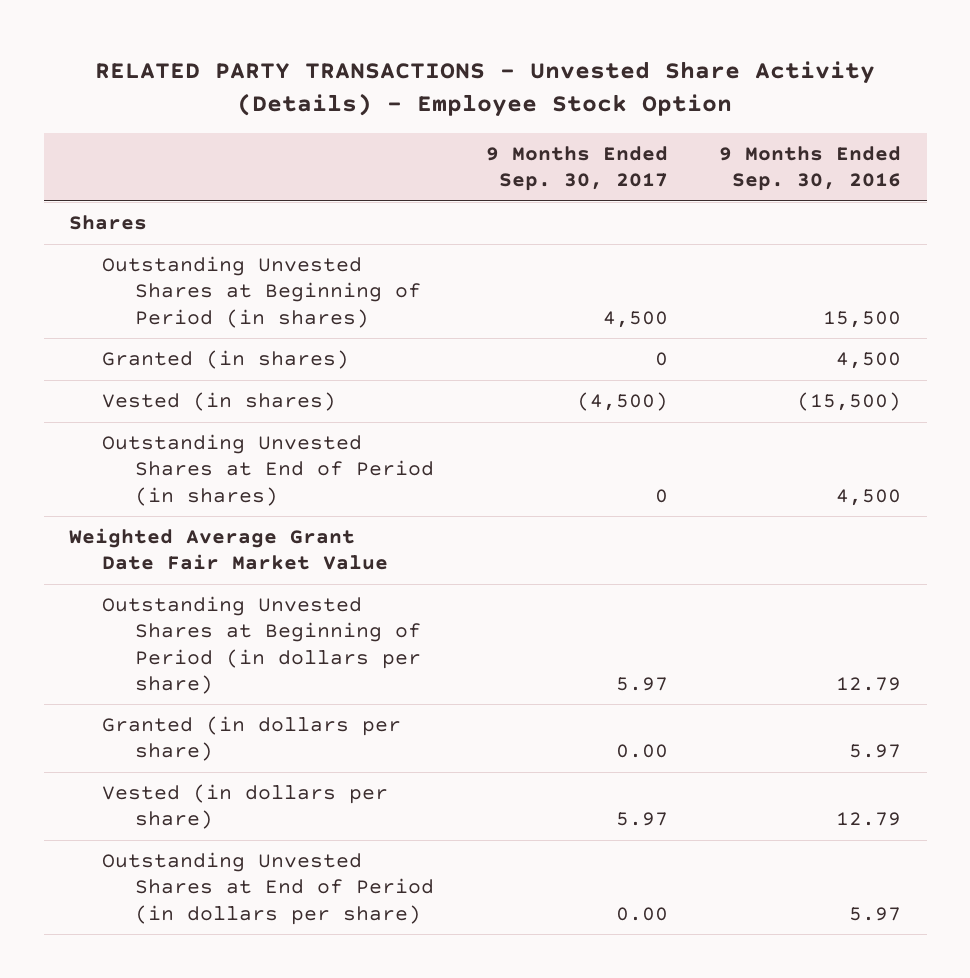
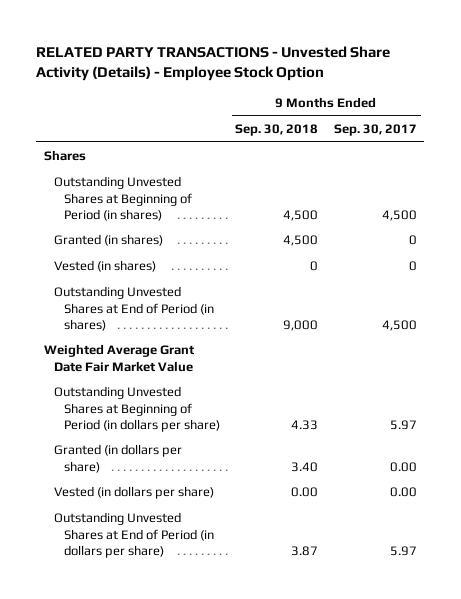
[718,146,901,192] 9 Months Ended Sep. 30, 2016 -> none
none -> [235,124,319,137] Sep. 30, 2018
[576,392,668,412] (4,500) -> [408,261,417,272] 0
[654,488,668,503] 0 -> [381,319,417,331] 4,500
[615,812,668,827] 5.97 -> [389,487,417,498] 0.00
[615,906,668,921] 0.00 -> [389,545,417,556] 5.97

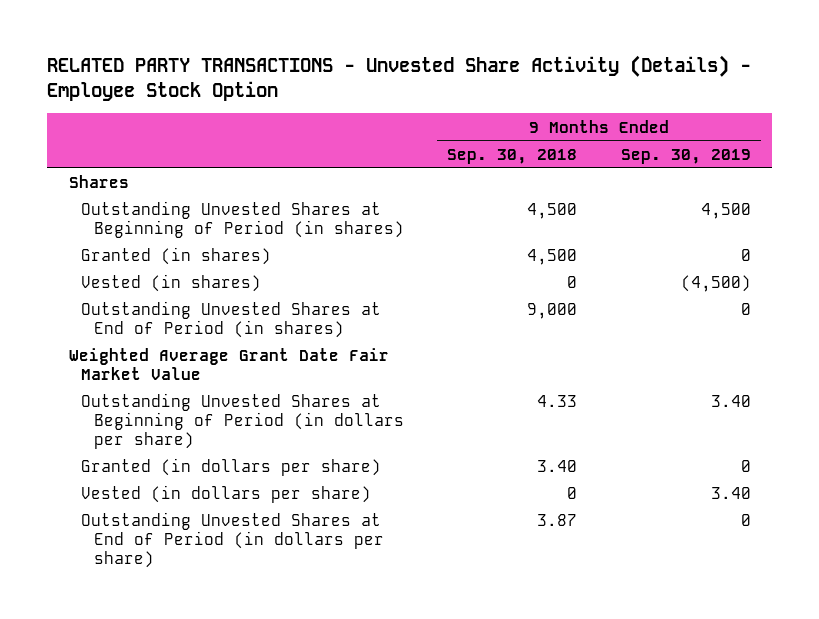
[333,124,417,137] Sep. 30, 2017 -> none
none -> [620,148,751,164] Sep. 30, 2019
[291,487,319,498] 0.00 -> [567,487,578,500] 0

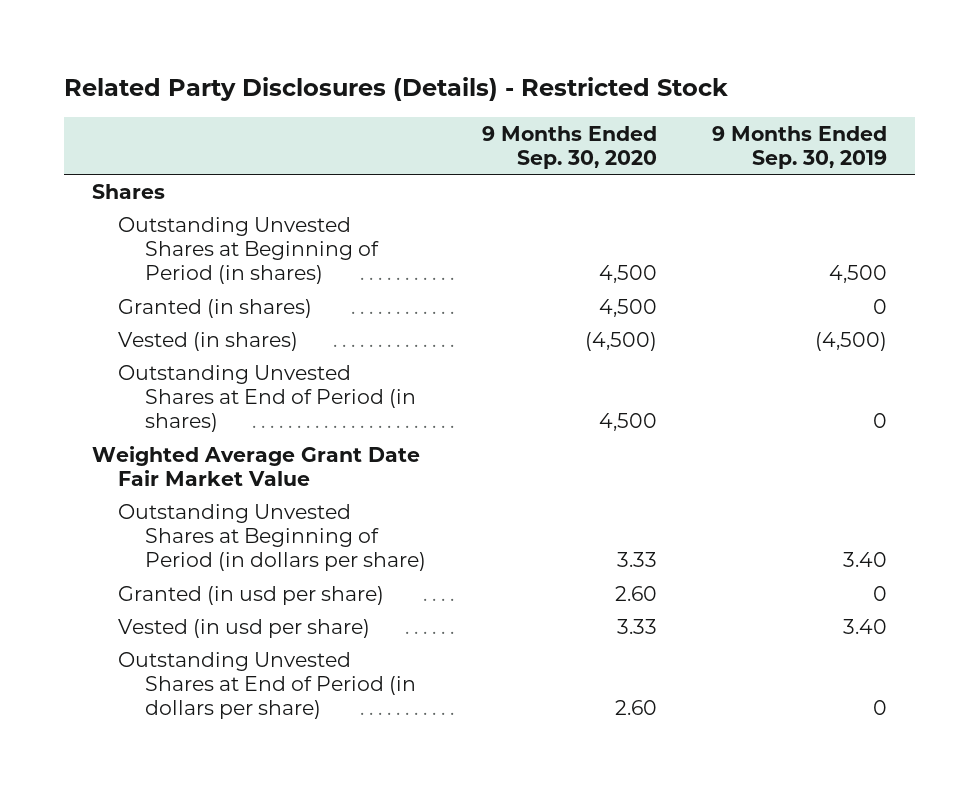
[47,55,752,102] RELATED PARTY TRANSACTIONS - Unvested Share Activity (Details) - Employee Stock Option -> [63,77,728,102] Related Party Disclosures (Details) - Restricted Stock
[447,148,578,164] Sep. 30, 2018 -> none
none -> [481,125,657,169] 9 Months Ended Sep. 30, 2020
[81,458,382,477] Granted (in dollars per share) -> [118,585,385,605] Granted (in usd per share)
[81,485,372,504] Vested (in dollars per share) -> [118,618,371,638] Vested (in usd per share)

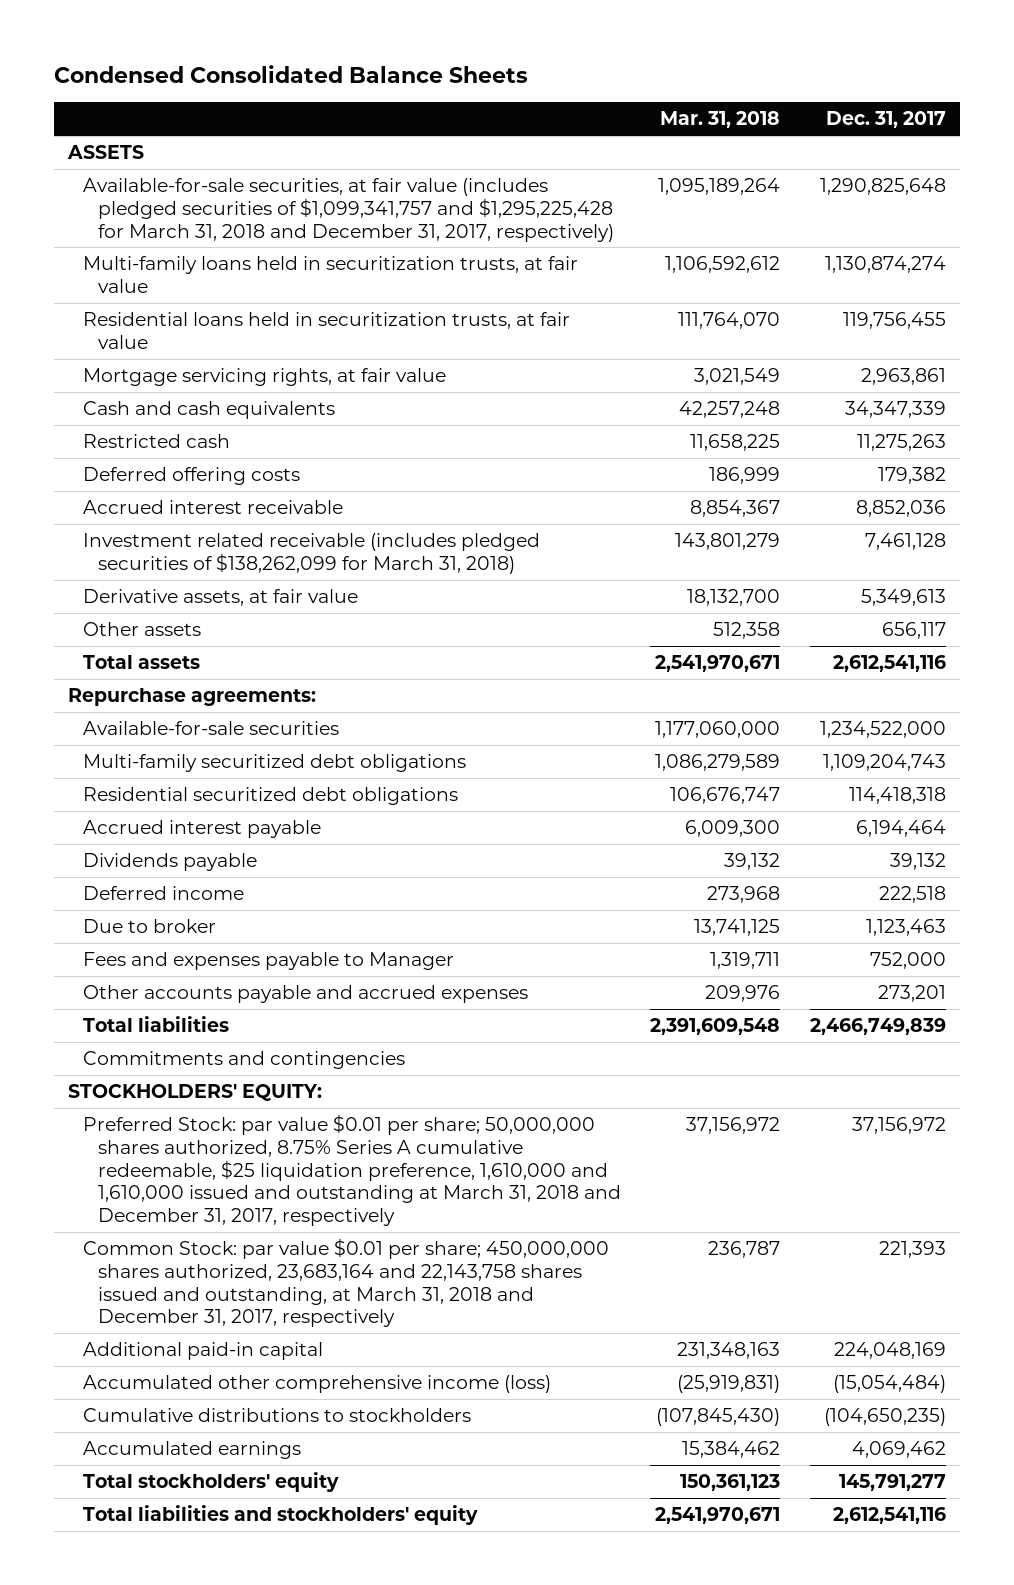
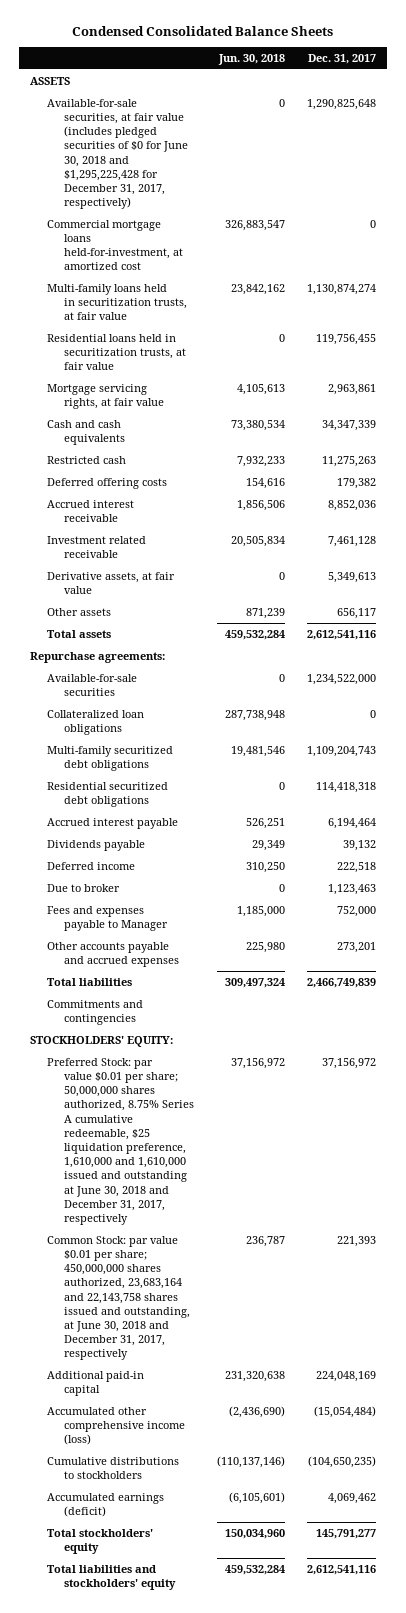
[660,111,781,129] Mar. 31, 2018 -> none
none -> [217,54,285,66] Jun. 30, 2018
[82,178,614,242] Available-for-sale securities, at fair value (includes pledged securities of $1,099,341,757 and $1,295,225,428 for March 31, 2018 and December 31, 2017, respectively) -> [47,98,189,210] Available-for-sale securities, at fair value (includes pledged securities of $0 for June 30, 2018 and $1,295,225,428 for December 31, 2017, respectively)
none -> [47,219,184,271] Commercial mortgage loans held-for-investment, at amortized cost
[82,533,540,574] Investment related receivable (includes pledged securities of $138,262,099 for March 31, 2018) -> [47,535,147,559] Investment related receivable
none -> [47,709,145,736] Collateralized loan obligations
[82,1114,621,1226] Preferred Stock: par value $0.01 per share; 50,000,000 shares authorized, 8.75% Series A cumulative redeemable, $25 liquidation preference, 1,610,000 and 1,610,000 issued and outstanding at March 31, 2018 and December 31, 2017, respectively -> [47,1057,195,1226] Preferred Stock: par value $0.01 per share; 50,000,000 shares authorized, 8.75% Series A cumulative redeemable, $25 liquidation preference, 1,610,000 and 1,610,000 issued and outstanding at June 30, 2018 and December 31, 2017, respectively
[82,1238,609,1328] Common Stock: par value $0.01 per share; 450,000,000 shares authorized, 23,683,164 and 22,143,758 shares issued and outstanding, at March 31, 2018 and December 31, 2017, respectively -> [47,1235,191,1361] Common Stock: par value $0.01 per share; 450,000,000 shares authorized, 23,683,164 and 22,143,758 shares issued and outstanding, at June 30, 2018 and December 31, 2017, respectively
[82,1441,301,1460] Accumulated earnings -> [47,1492,165,1518] Accumulated earnings (deficit)

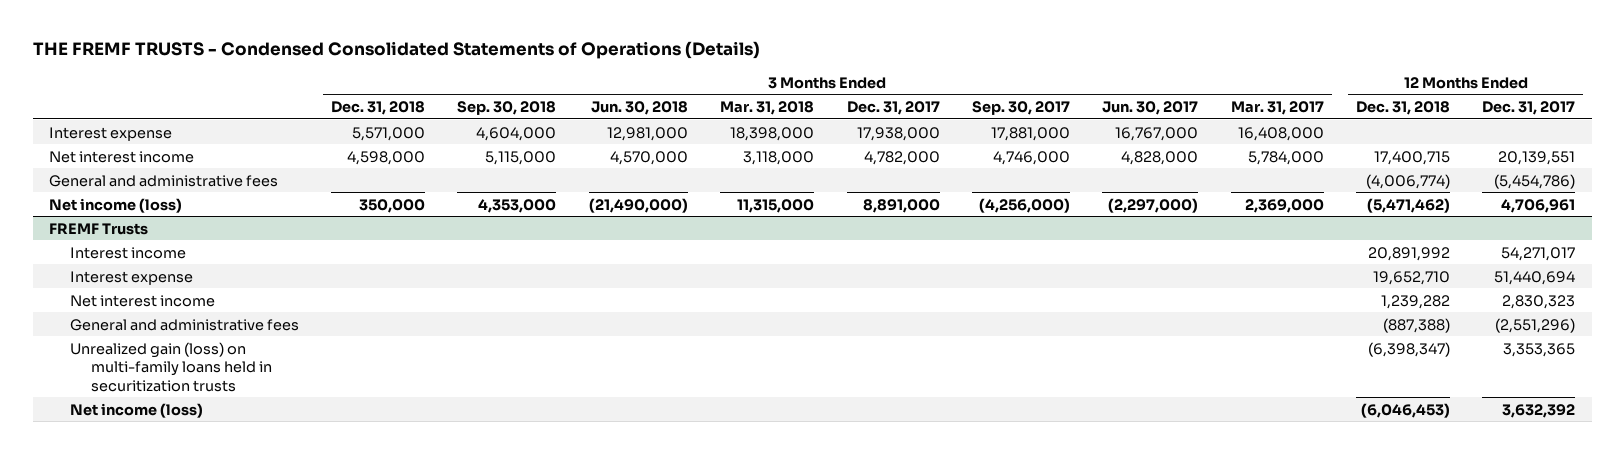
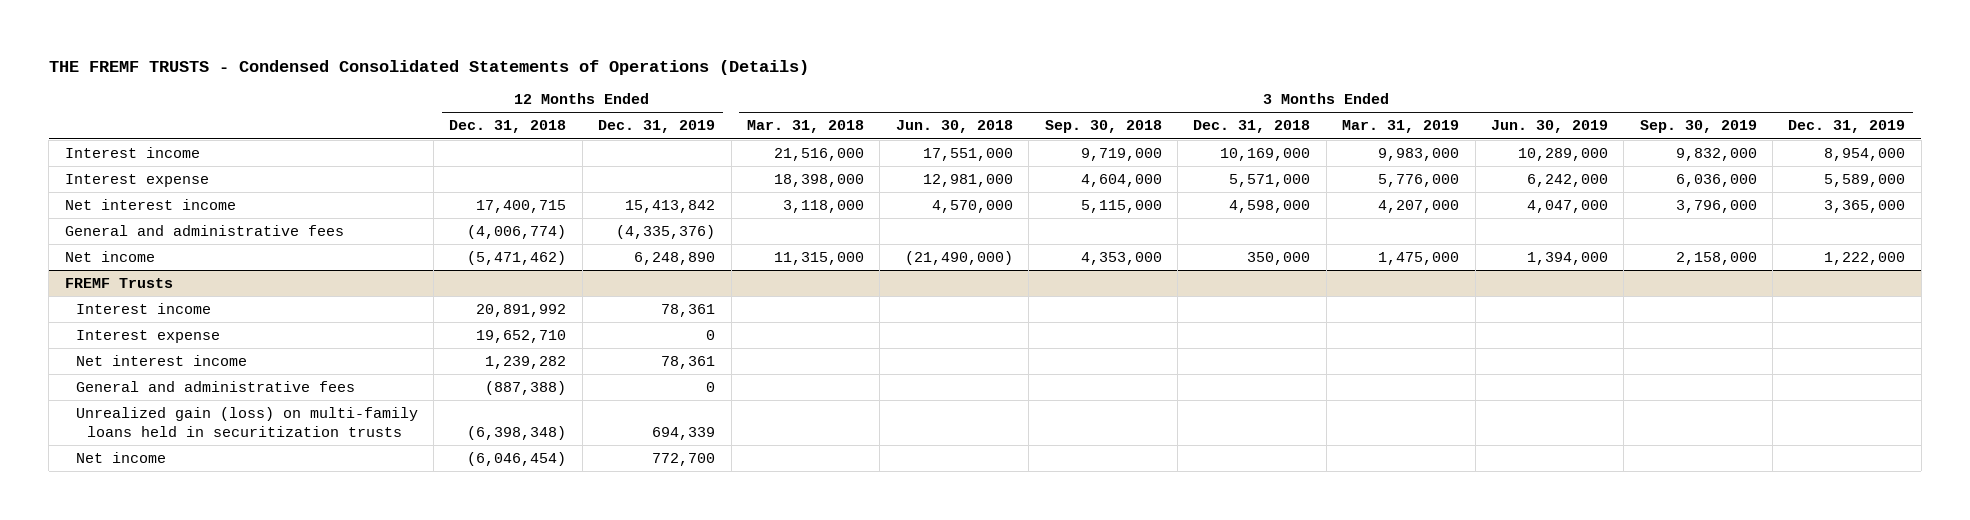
[846,101,940,116] Dec. 31, 2017 -> none
[971,101,1070,116] Sep. 30, 2017 -> none
[1102,101,1199,116] Jun. 30, 2017 -> none
[1230,101,1324,116] Mar. 31, 2017 -> none
[1482,101,1576,116] Dec. 31, 2017 -> none
none -> [598,120,716,134] Dec. 31, 2019
none -> [1342,120,1460,134] Mar. 31, 2019
none -> [1490,120,1608,134] Jun. 30, 2019
none -> [1639,120,1757,134] Sep. 30, 2019
none -> [1788,120,1906,134] Dec. 31, 2019
none -> [64,146,200,158] Interest income
[48,197,182,213] Net income (loss) -> [64,250,155,262] Net income
[1367,341,1450,357] (6,398,347) -> [467,425,567,440] (6,398,348)
[69,402,203,418] Net income (loss) -> [75,451,166,463] Net income
[1360,402,1450,418] (6,046,453) -> [467,451,567,466] (6,046,454)

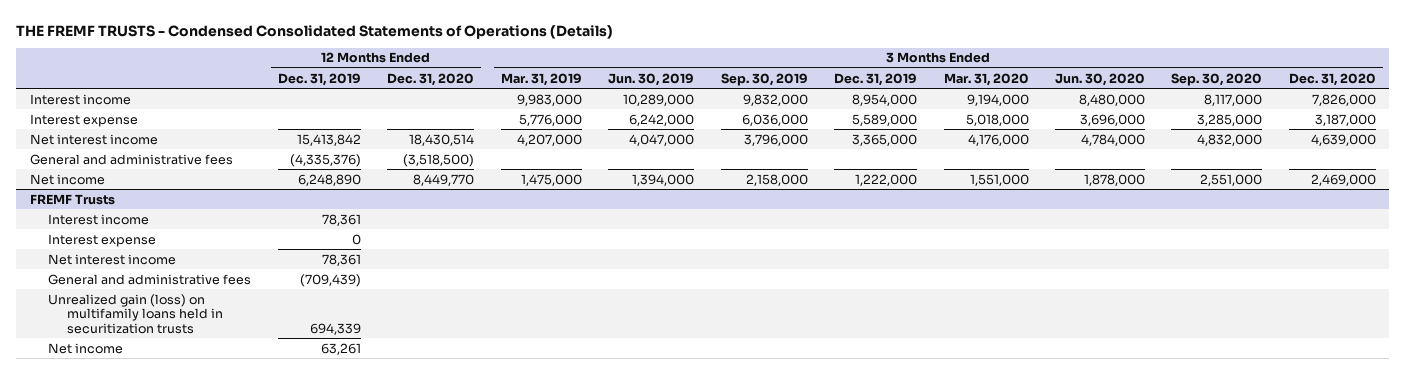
[449,120,567,134] Dec. 31, 2018 -> none
[747,120,865,134] Mar. 31, 2018 -> none
[895,120,1013,134] Jun. 30, 2018 -> none
[1044,120,1162,134] Sep. 30, 2018 -> none
[1193,120,1311,134] Dec. 31, 2018 -> none
none -> [387,72,475,86] Dec. 31, 2020
none -> [943,72,1029,86] Mar. 31, 2020
none -> [1054,72,1145,86] Jun. 30, 2020
none -> [1171,72,1263,86] Sep. 30, 2020
none -> [1288,72,1376,86] Dec. 31, 2020
[706,381,716,392] 0 -> [299,273,361,287] (709,439)
[75,406,418,437] Unrealized gain (loss) on multi-family loans held in securitization trusts -> [48,293,224,334] Unrealized gain (loss) on multifamily loans held in securitization trusts
[652,452,716,466] 772,700 -> [320,342,361,355] 63,261

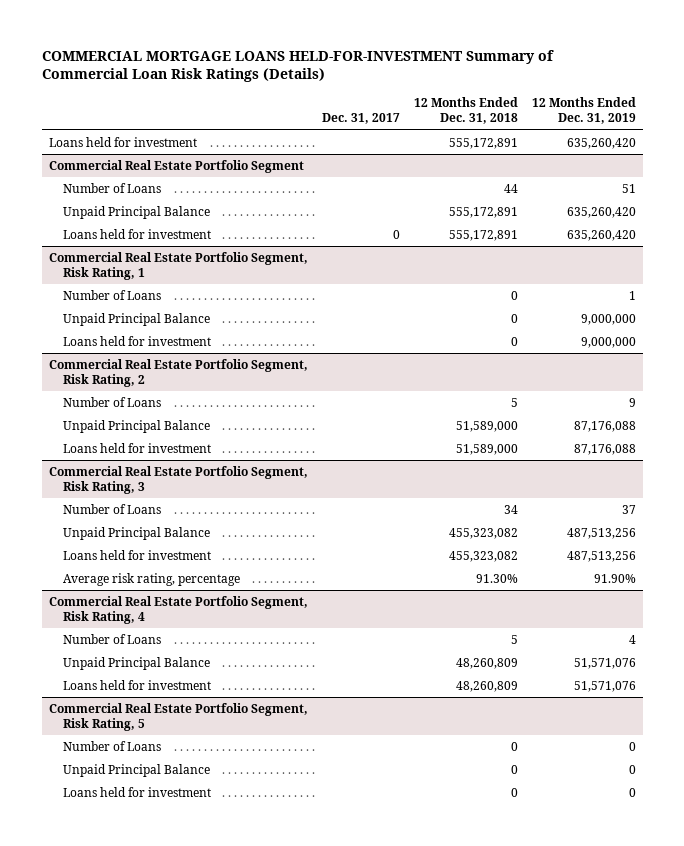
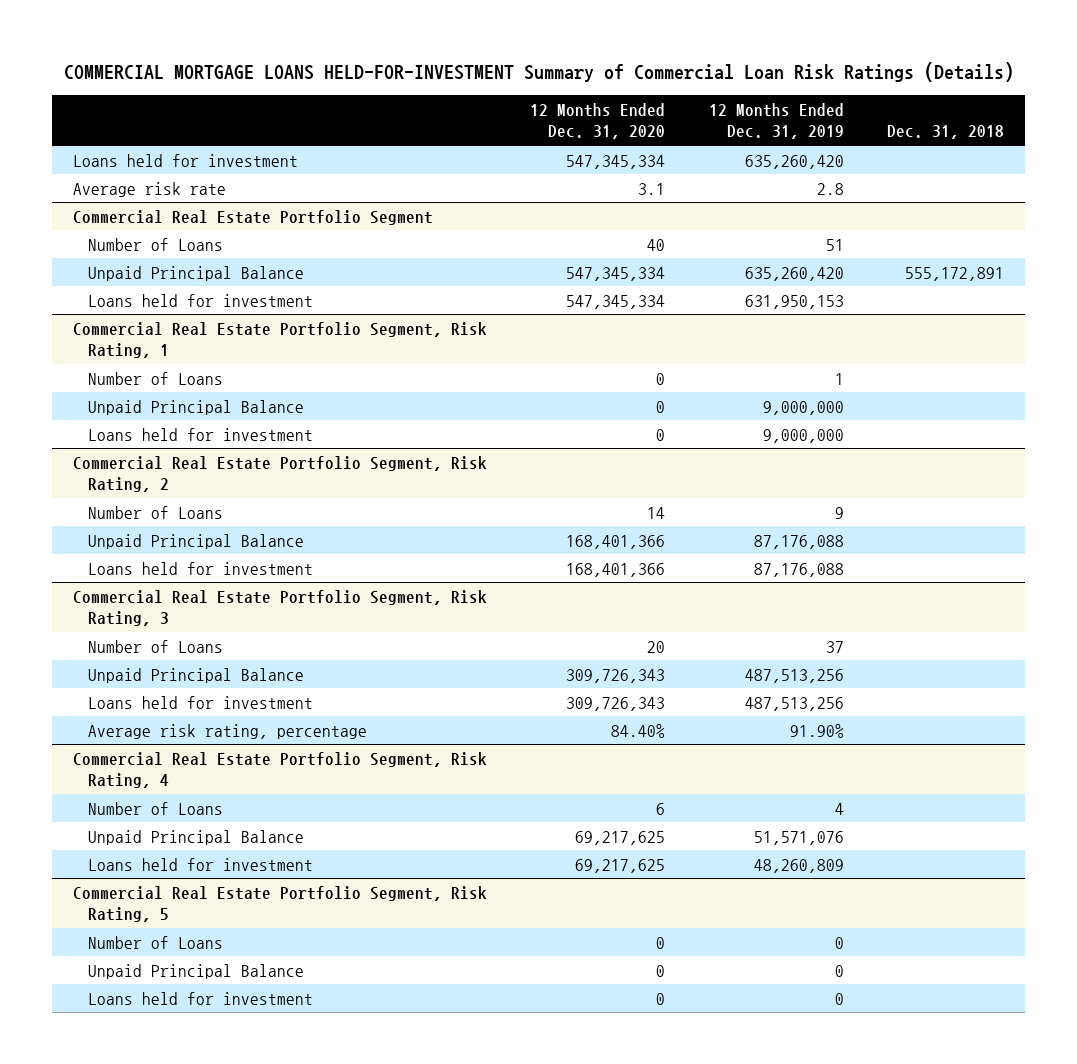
[321,113,400,125] Dec. 31, 2017 -> none
[413,97,518,125] 12 Months Ended Dec. 31, 2018 -> none
none -> [530,102,666,140] 12 Months Ended Dec. 31, 2020
none -> [886,125,1004,140] Dec. 31, 2018
none -> [73,181,227,197] Average risk rate
[566,229,636,241] 635,260,420 -> [744,294,844,309] 631,950,153
[573,680,636,692] 51,571,076 -> [753,858,844,873] 48,260,809

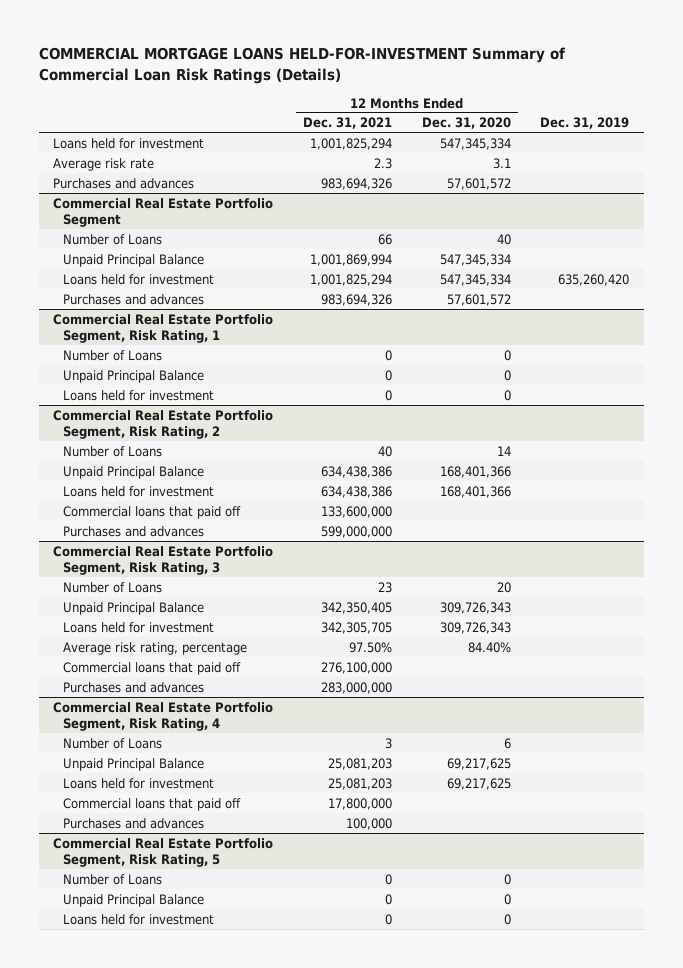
[708,102,844,140] 12 Months Ended Dec. 31, 2019 -> none
[886,125,1004,140] Dec. 31, 2018 -> none
none -> [303,117,393,130] Dec. 31, 2021
none -> [540,117,630,130] Dec. 31, 2019
none -> [53,177,195,189] Purchases and advances
none -> [63,293,205,305] Purchases and advances
none -> [63,505,242,519] Commercial loans that paid off
none -> [63,525,205,537] Purchases and advances
none -> [63,661,242,675] Commercial loans that paid off
none -> [63,681,205,693] Purchases and advances
none -> [63,797,242,811] Commercial loans that paid off
none -> [63,817,205,829] Purchases and advances

